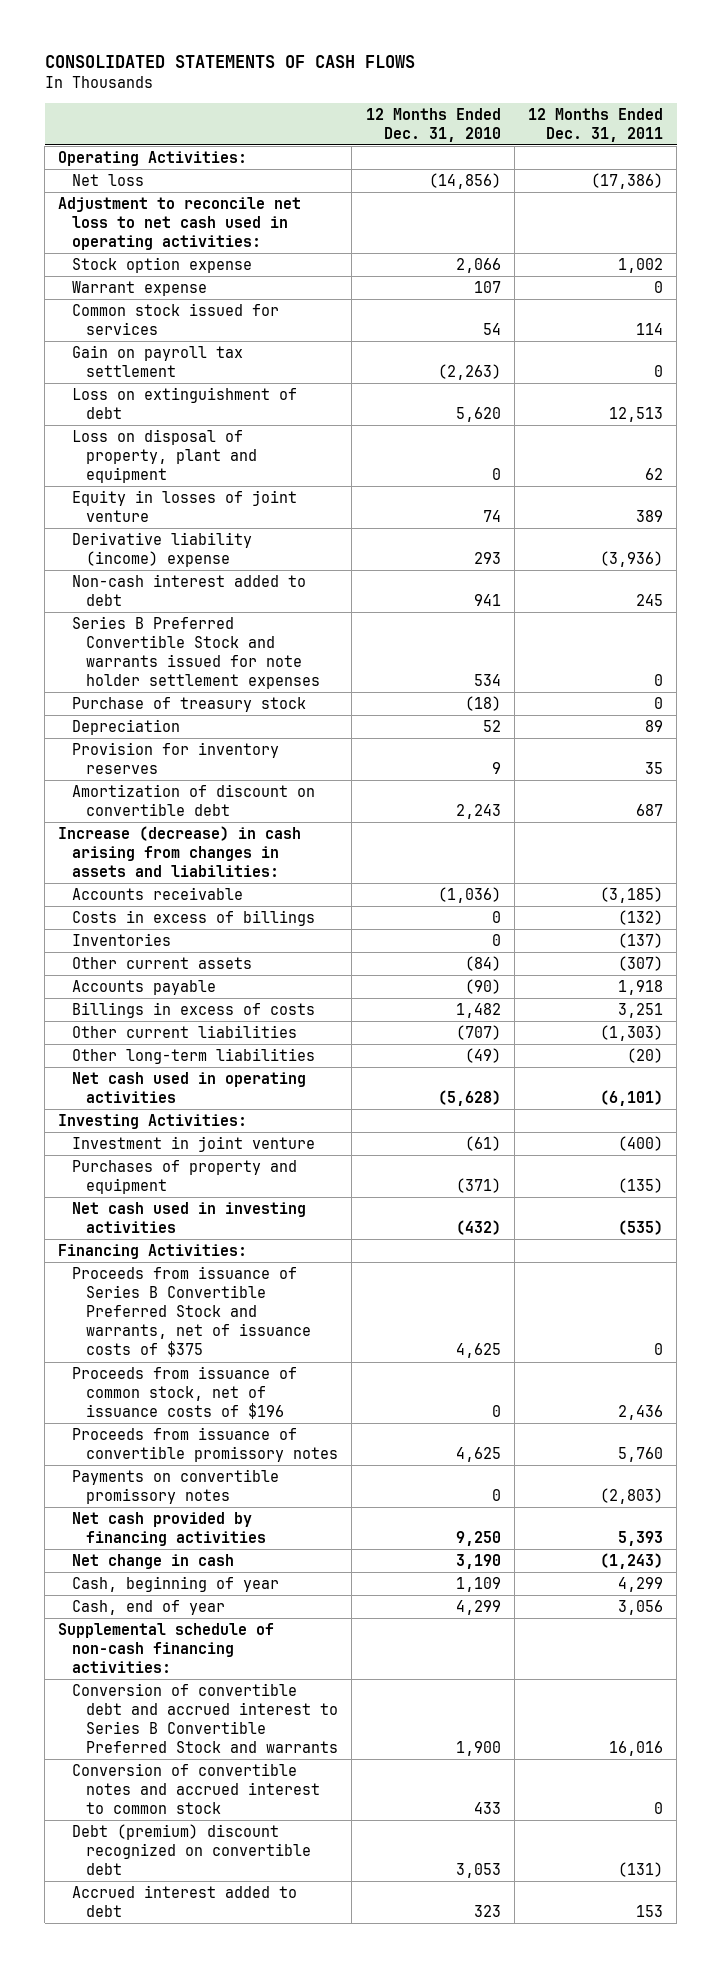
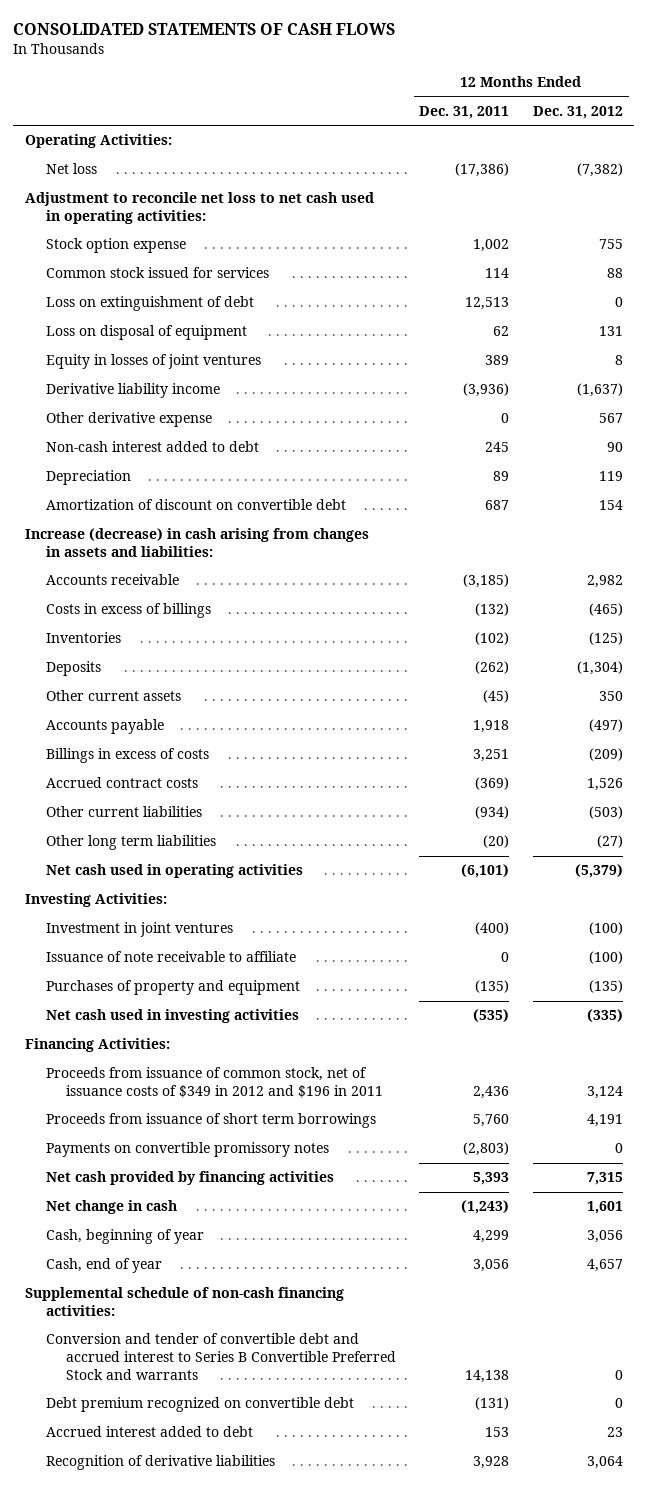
[365,107,501,142] 12 Months Ended Dec. 31, 2010 -> none
none -> [532,105,623,119] Dec. 31, 2012
[72,281,208,297] Warrant expense -> none
[72,345,244,378] Gain on payroll tax settlement -> none
[72,429,258,484] Loss on disposal of property, plant and equipment -> [45,325,247,341] Loss on disposal of equipment
[72,490,298,523] Equity in losses of joint venture -> [45,354,261,370] Equity in losses of joint ventures
[72,532,253,568] Derivative liability (income) expense -> [45,383,220,399] Derivative liability income
none -> [45,412,212,428] Other derivative expense
[72,616,321,690] Series B Preferred Convertible Stock and warrants issued for note holder settlement expenses -> none
[72,697,307,713] Purchase of treasury stock -> none
[72,742,280,775] Provision for inventory reserves -> none
[618,933,664,949] (137) -> [475,632,510,646] (102)
none -> [45,661,101,677] Deposits
[618,956,664,972] (307) -> [483,690,510,704] (45)
none -> [45,777,198,789] Accrued contract costs
[600,1025,664,1042] (1,303) -> [475,806,510,820] (934)
[72,1048,316,1065] Other long-term liabilities -> [45,835,216,851] Other long term liabilities
[72,1136,316,1153] Investment in joint venture -> [45,922,233,938] Investment in joint ventures
none -> [45,951,296,963] Issuance of note receivable to affiliate
[72,1266,312,1358] Proceeds from issuance of Series B Convertible Preferred Stock and warrants, net of issuance costs of $375 -> none
[72,1366,298,1420] Proceeds from issuance of common stock, net of issuance costs of $196 -> [45,1067,384,1099] Proceeds from issuance of common stock, net of issuance costs of $349 in 2012 and $196 in 2011
[72,1427,339,1463] Proceeds from issuance of convertible promissory notes -> [45,1113,376,1129] Proceeds from issuance of short term borrowings
[72,1763,321,1815] Conversion of convertible notes and accrued interest to common stock -> none
[72,1683,339,1754] Conversion of convertible debt and accrued interest to Series B Convertible Preferred Stock and warrants -> [45,1333,397,1380] Conversion and tender of convertible debt and accrued interest to Series B Convertible Preferred Stock and warrants
[609,1741,664,1757] 16,016 -> [465,1369,510,1383] 14,138
[72,1824,312,1876] Debt (premium) discount recognized on convertible debt -> [45,1397,354,1413] Debt premium recognized on convertible debt
none -> [45,1455,275,1471] Recognition of derivative liabilities

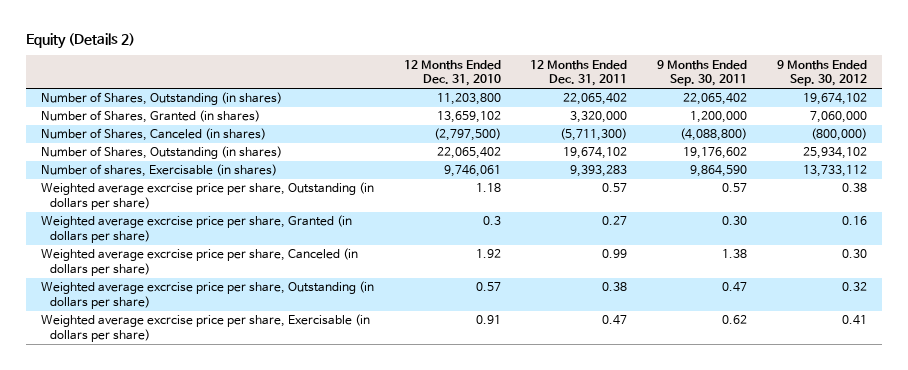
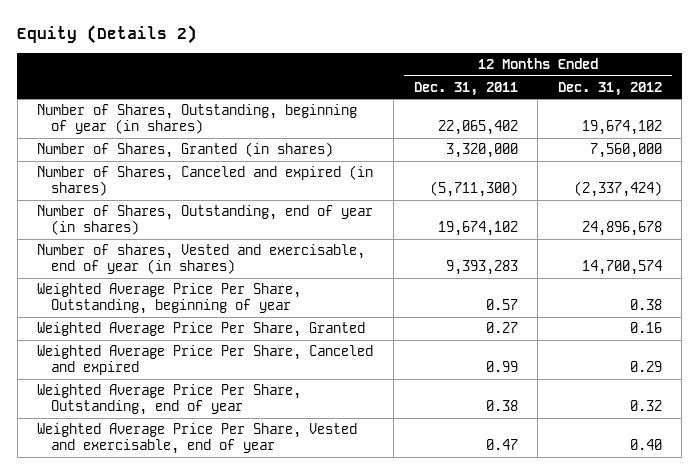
[403,59,501,87] 12 Months Ended Dec. 31, 2010 -> none
[657,59,748,87] 9 Months Ended Sep. 30, 2011 -> none
[777,59,868,87] 9 Months Ended Sep. 30, 2012 -> none
none -> [557,81,662,96] Dec. 31, 2012
[40,92,282,106] Number of Shares, Outstanding (in shares) -> [37,104,358,135] Number of Shares, Outstanding, beginning of year (in shares)
[40,128,266,142] Number of Shares, Canceled (in shares) -> [37,165,374,197] Number of Shares, Canceled and expired (in shares)
[40,146,282,160] Number of Shares, Outstanding (in shares) -> [37,205,374,236] Number of Shares, Outstanding, end of year (in shares)
[40,164,277,178] Number of shares, Exercisable (in shares) -> [37,244,366,275] Number of shares, Vested and exercisable, end of year (in shares)
[40,182,374,210] Weighted average excrcise price per share, Outstanding (in dollars per share) -> [37,283,302,315] Weighted Average Price Per Share, Outstanding, beginning of year
[40,215,352,243] Weighted average excrcise price per share, Granted (in dollars per share) -> [37,322,366,338] Weighted Average Price Per Share, Granted
[40,248,358,276] Weighted average excrcise price per share, Canceled (in dollars per share) -> [37,345,374,376] Weighted Average Price Per Share, Canceled and expired
[40,281,374,309] Weighted average excrcise price per share, Outstanding (in dollars per share) -> [37,384,302,416] Weighted Average Price Per Share, Outstanding, end of year
[40,314,370,342] Weighted average excrcise price per share, Exercisable (in dollars per share) -> [37,423,358,455] Weighted Average Price Per Share, Vested and exercisable, end of year

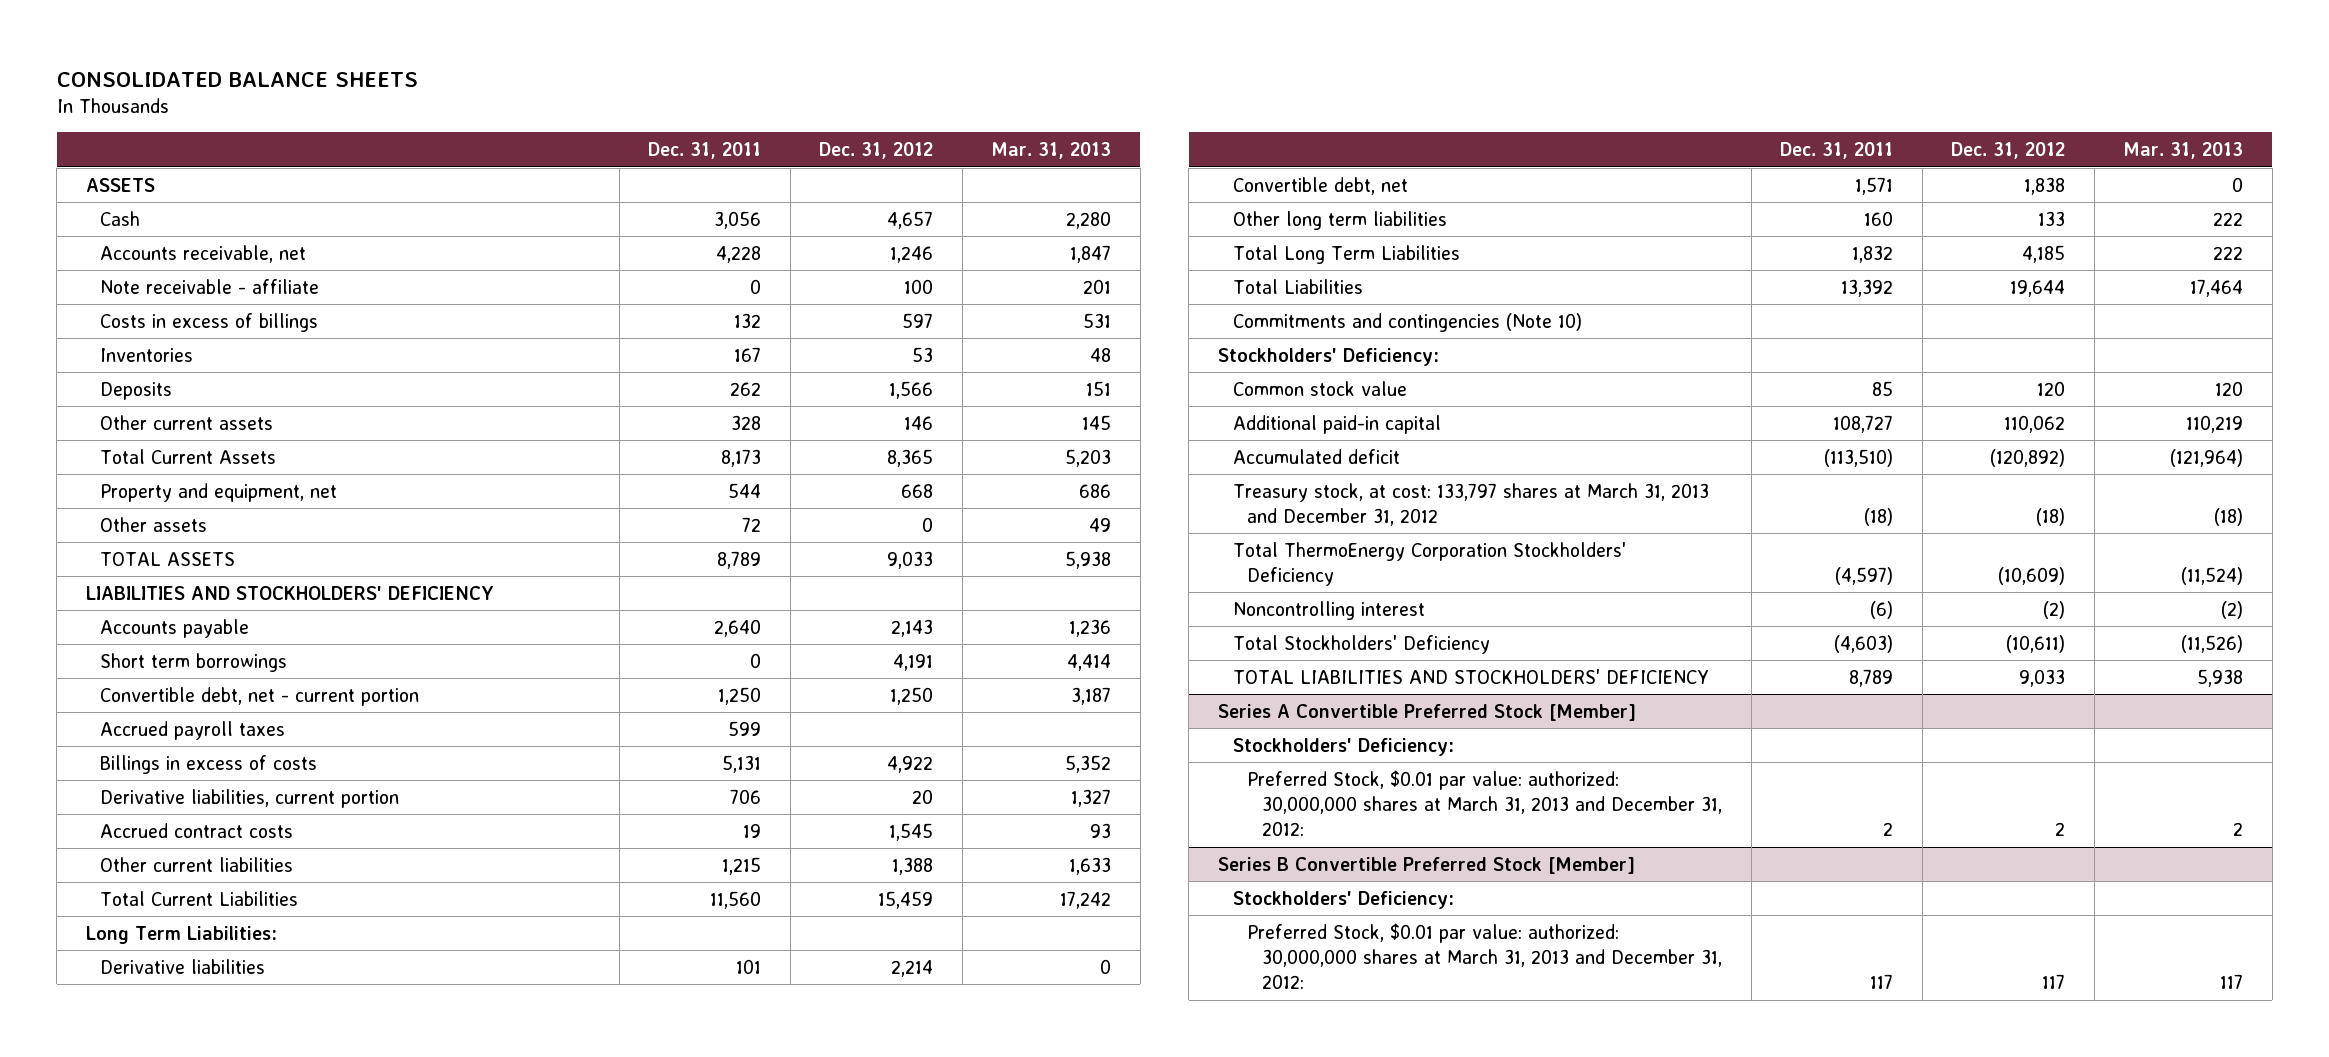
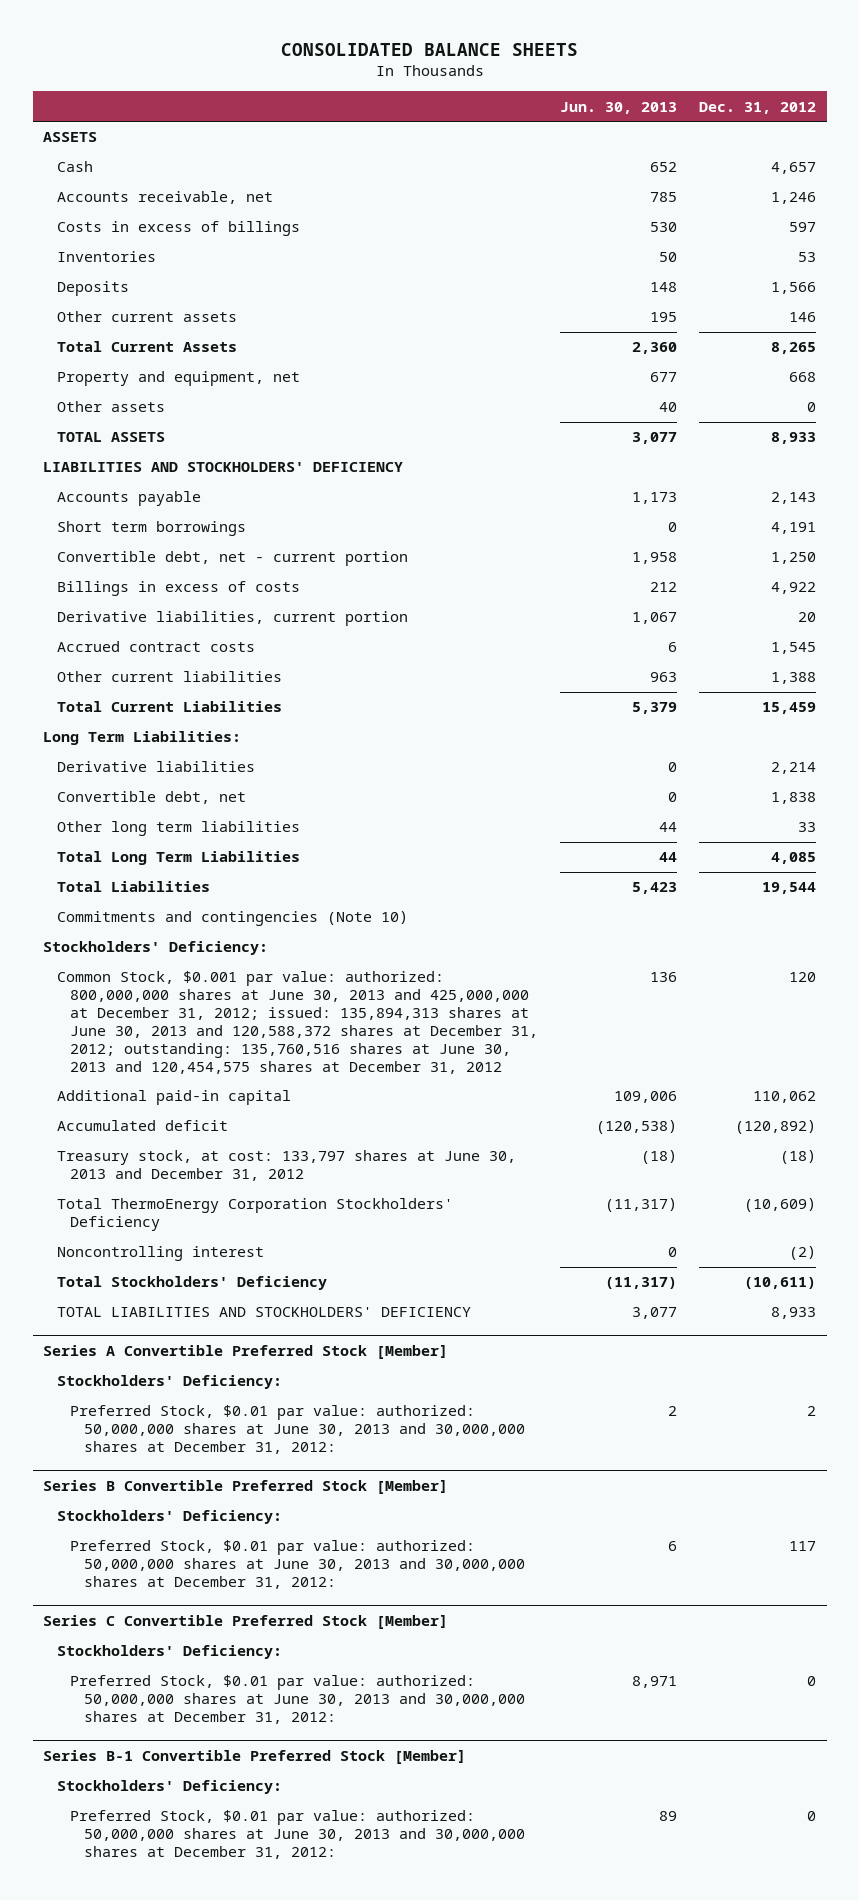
[648,142,762,160] Dec. 31, 2011 -> none
[991,142,1112,160] Mar. 31, 2013 -> none
none -> [559,101,677,114] Jun. 30, 2013
[100,278,320,294] Note receivable - affiliate -> none
[887,448,934,467] 8,365 -> [770,342,816,355] 8,265
[887,550,934,569] 9,033 -> [770,432,816,445] 8,933
[100,720,286,740] Accrued payroll taxes -> none
[2038,210,2066,226] 133 -> [797,822,816,833] 33
[2022,244,2066,263] 4,185 -> [770,852,816,865] 4,085
[2010,279,2066,297] 19,644 -> [761,882,816,895] 19,544
[1232,380,1407,396] Common stock value -> [56,971,539,1074] Common Stock, $0.001 par value: authorized: 800,000,000 shares at June 30, 2013 and 425,000,000 at December 31, 2012; issued: 135,894,313 shares at June 30, 2013 and 120,588,372 shares at December 31, 2012; outstanding: 135,760,516 shares at June 30, 2013 and 120,454,575 shares at December 31, 2012
[1232,482,1709,526] Treasury stock, at cost: 133,797 shares at March 31, 2013 and December 31, 2012 -> [56,1150,516,1182] Treasury stock, at cost: 133,797 shares at June 30, 2013 and December 31, 2012
[2019,668,2066,687] 9,033 -> [770,1307,816,1320] 8,933
[1247,769,1723,837] Preferred Stock, $0.01 par value: authorized: 30,000,000 shares at March 31, 2013 and December 31, 2012: -> [70,1405,525,1455] Preferred Stock, $0.01 par value: authorized: 50,000,000 shares at June 30, 2013 and 30,000,000 shares at December 31, 2012:
[1247,922,1723,990] Preferred Stock, $0.01 par value: authorized: 30,000,000 shares at March 31, 2013 and December 31, 2012: -> [70,1540,525,1590] Preferred Stock, $0.01 par value: authorized: 50,000,000 shares at June 30, 2013 and 30,000,000 shares at December 31, 2012:
none -> [43,1615,449,1630] Series C Convertible Preferred Stock [Member]
none -> [56,1645,282,1660] Stockholders' Deficiency:
none -> [70,1675,525,1725] Preferred Stock, $0.01 par value: authorized: 50,000,000 shares at June 30, 2013 and 30,000,000 shares at December 31, 2012:
none -> [43,1750,467,1765] Series B-1 Convertible Preferred Stock [Member]
none -> [56,1780,282,1795] Stockholders' Deficiency:
none -> [70,1810,525,1860] Preferred Stock, $0.01 par value: authorized: 50,000,000 shares at June 30, 2013 and 30,000,000 shares at December 31, 2012:

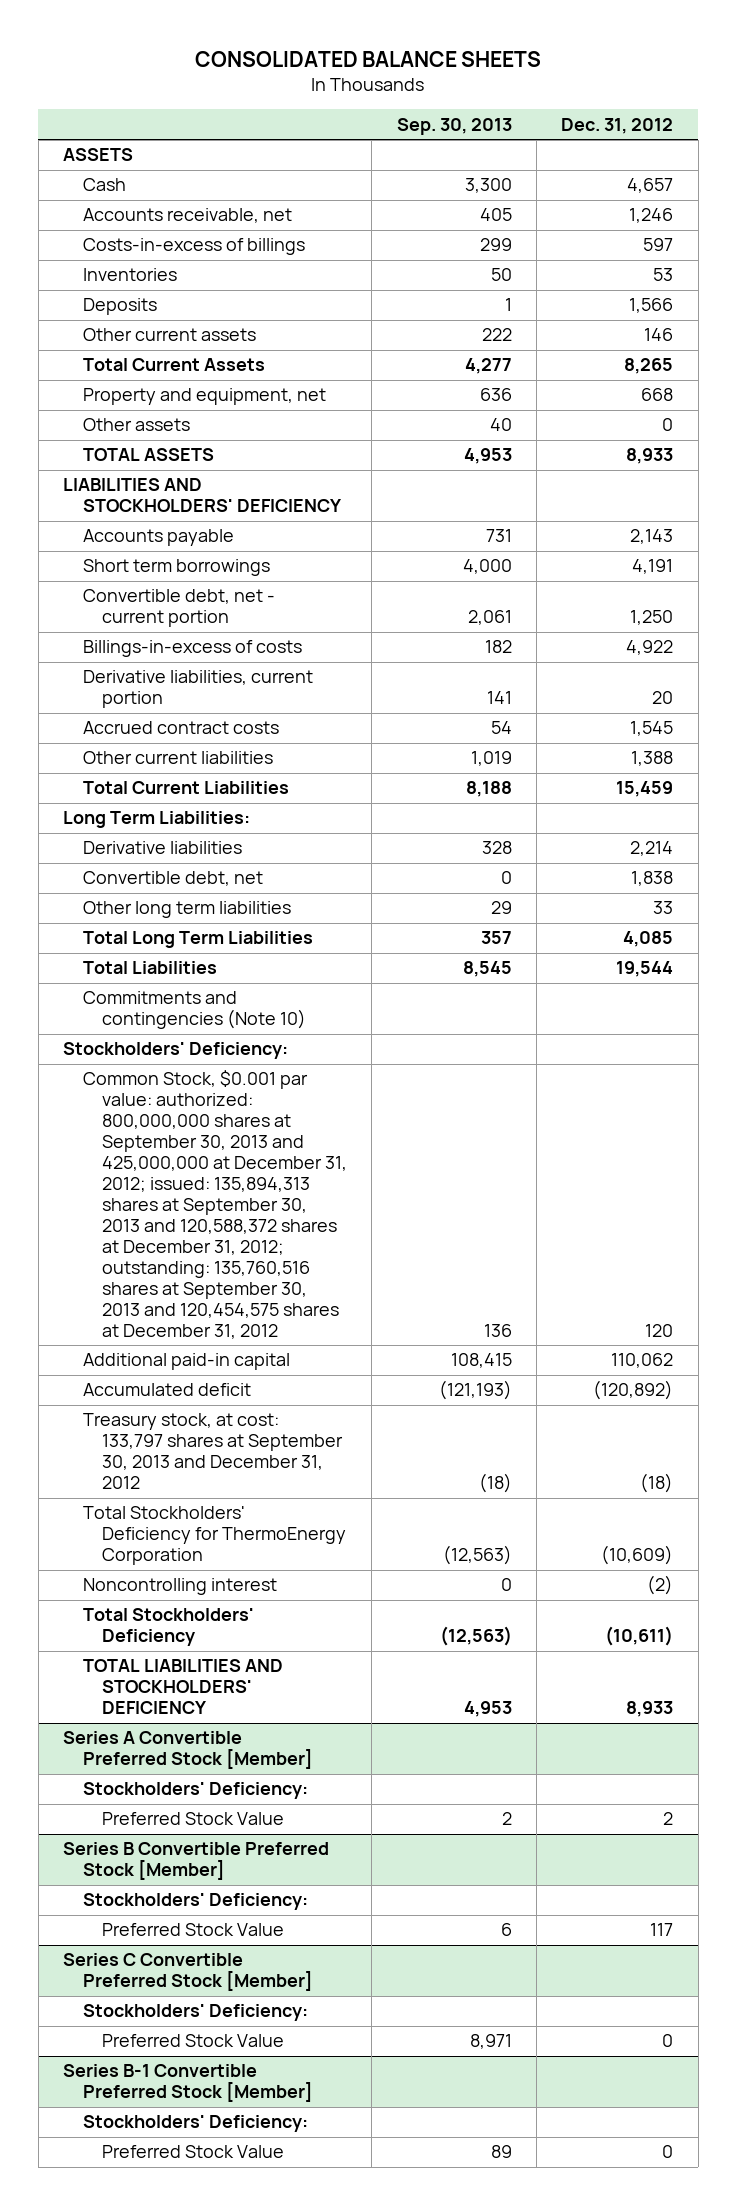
[559,101,677,114] Jun. 30, 2013 -> none
none -> [396,117,512,135] Sep. 30, 2013
[56,221,300,237] Costs in excess of billings -> [82,238,305,256] Costs-in-excess of billings
[56,581,300,597] Billings in excess of costs -> [82,640,302,658] Billings-in-excess of costs
[56,971,539,1074] Common Stock, $0.001 par value: authorized: 800,000,000 shares at June 30, 2013 and 425,000,000 at December 31, 2012; issued: 135,894,313 shares at June 30, 2013 and 120,588,372 shares at December 31, 2012; outstanding: 135,760,516 shares at June 30, 2013 and 120,454,575 shares at December 31, 2012 -> [82,1070,348,1340] Common Stock, $0.001 par value: authorized: 800,000,000 shares at September 30, 2013 and 425,000,000 at December 31, 2012; issued: 135,894,313 shares at September 30, 2013 and 120,588,372 shares at December 31, 2012; outstanding: 135,760,516 shares at September 30, 2013 and 120,454,575 shares at December 31, 2012
[56,1150,516,1182] Treasury stock, at cost: 133,797 shares at June 30, 2013 and December 31, 2012 -> [82,1413,344,1490] Treasury stock, at cost: 133,797 shares at September 30, 2013 and December 31, 2012
[56,1198,453,1232] Total ThermoEnergy Corporation Stockholders' Deficiency -> [82,1506,347,1566] Total Stockholders' Deficiency for ThermoEnergy Corporation
[70,1405,525,1455] Preferred Stock, $0.01 par value: authorized: 50,000,000 shares at June 30, 2013 and 30,000,000 shares at December 31, 2012: -> [102,1812,285,1826] Preferred Stock Value
[70,1540,525,1590] Preferred Stock, $0.01 par value: authorized: 50,000,000 shares at June 30, 2013 and 30,000,000 shares at December 31, 2012: -> [102,1923,285,1937] Preferred Stock Value
[70,1675,525,1725] Preferred Stock, $0.01 par value: authorized: 50,000,000 shares at June 30, 2013 and 30,000,000 shares at December 31, 2012: -> [102,2034,285,2048] Preferred Stock Value
[70,1810,525,1860] Preferred Stock, $0.01 par value: authorized: 50,000,000 shares at June 30, 2013 and 30,000,000 shares at December 31, 2012: -> [102,2145,285,2159] Preferred Stock Value

